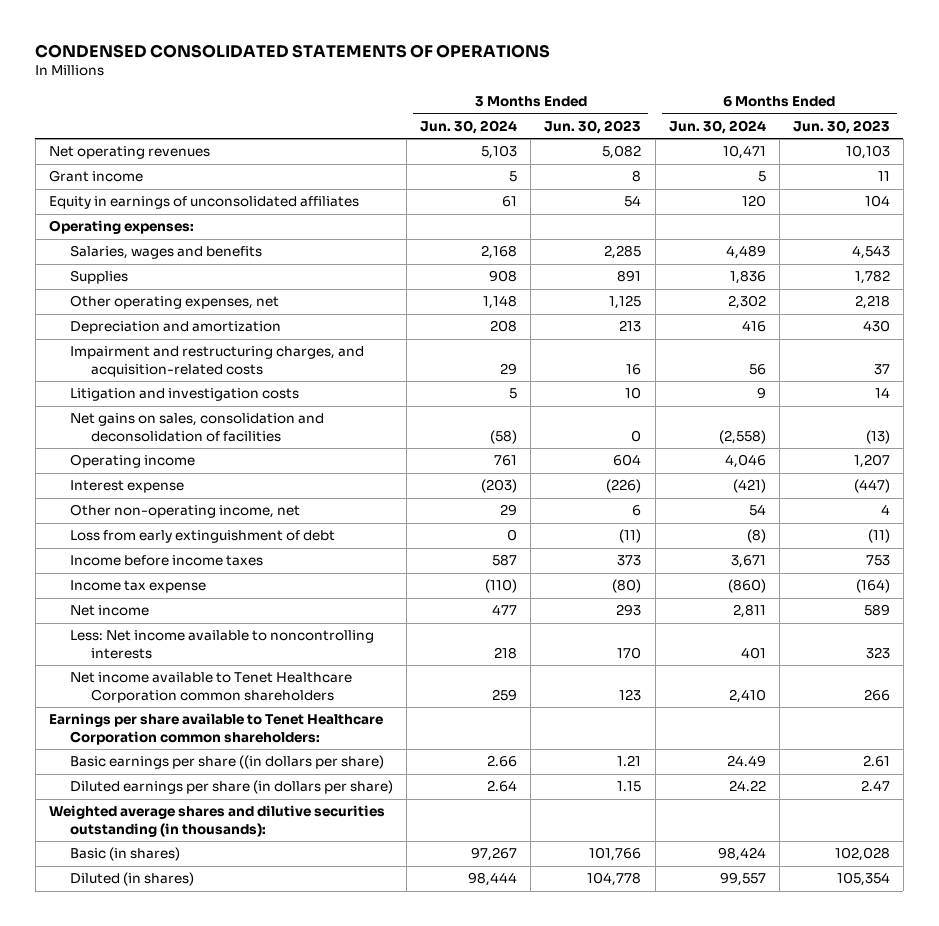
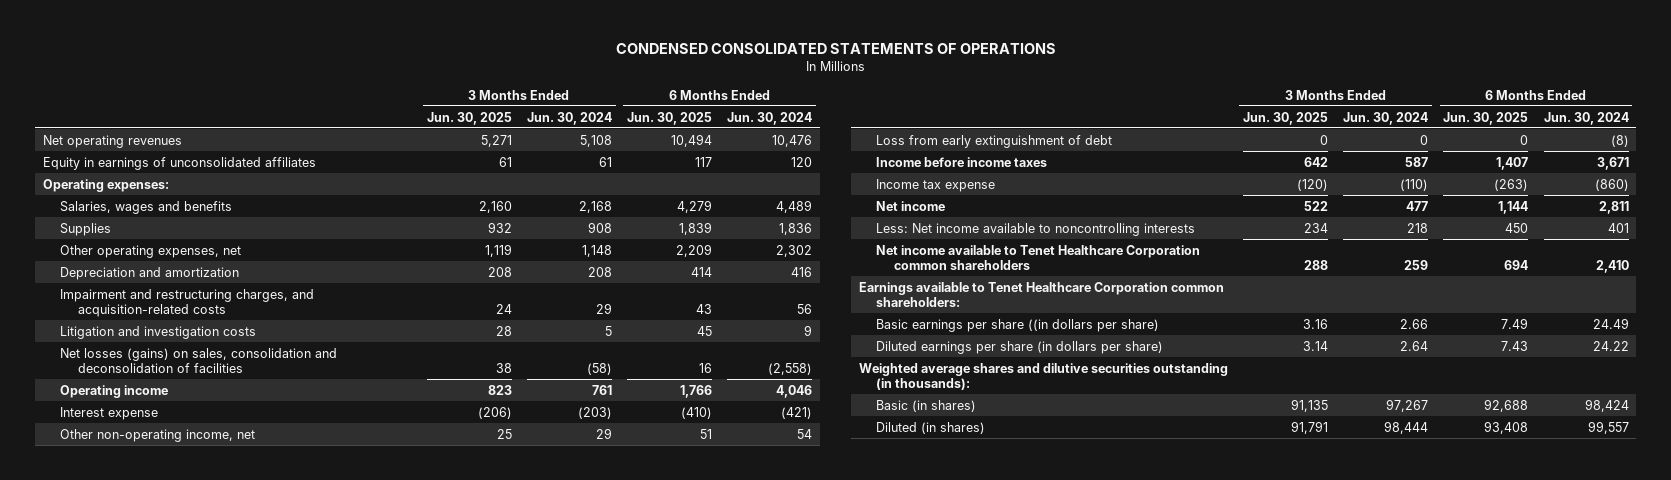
[544,119,642,134] Jun. 30, 2023 -> none
[792,119,890,134] Jun. 30, 2023 -> none
none -> [426,111,512,125] Jun. 30, 2025
none -> [627,111,713,125] Jun. 30, 2025
[48,170,143,183] Grant income -> none
[481,145,518,160] 5,103 -> [579,134,612,147] 5,108
[722,145,766,160] 10,471 -> [772,134,813,147] 10,476
[70,413,325,442] Net gains on sales, consolidation and deconsolidation of facilities -> [60,347,338,373] Net losses (gains) on sales, consolidation and deconsolidation of facilities
[48,713,383,745] Earnings per share available to Tenet Healthcare Corporation common shareholders: -> [858,281,1224,307] Earnings available to Tenet Healthcare Corporation common shareholders:

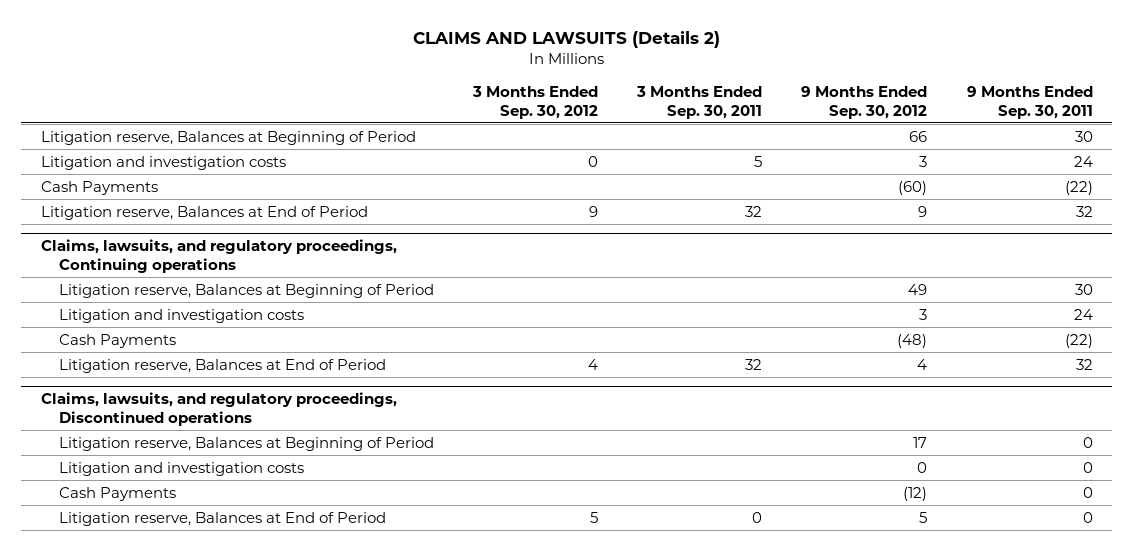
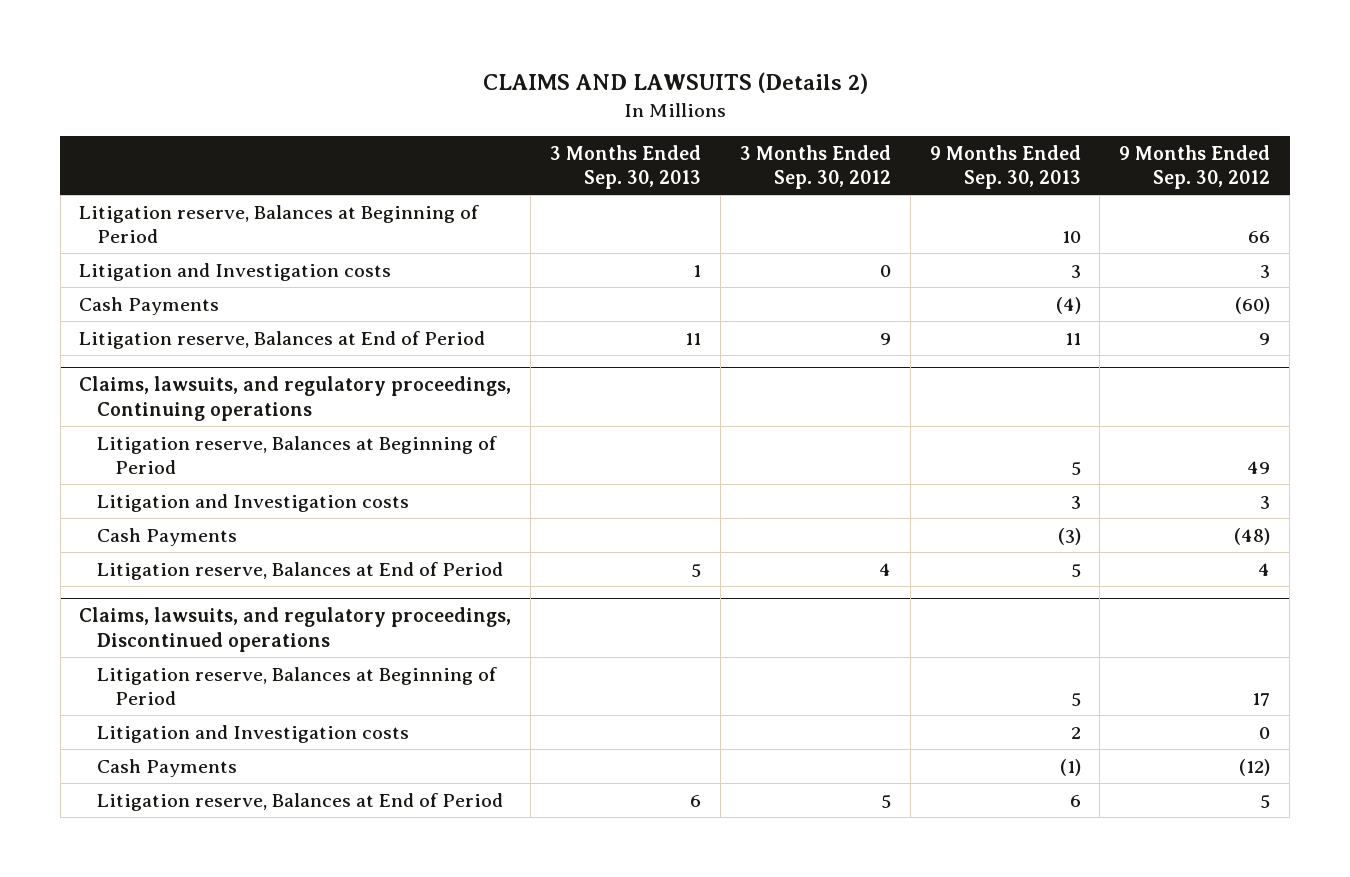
[636,85,763,119] 3 Months Ended Sep. 30, 2011 -> none
[966,85,1093,119] 9 Months Ended Sep. 30, 2011 -> none
none -> [550,144,702,190] 3 Months Ended Sep. 30, 2013
none -> [929,144,1081,190] 9 Months Ended Sep. 30, 2013
[41,155,287,170] Litigation and investigation costs -> [79,262,392,281] Litigation and Investigation costs
[58,308,304,323] Litigation and investigation costs -> [97,493,410,512] Litigation and Investigation costs
[58,461,304,476] Litigation and investigation costs -> [97,724,410,743] Litigation and Investigation costs

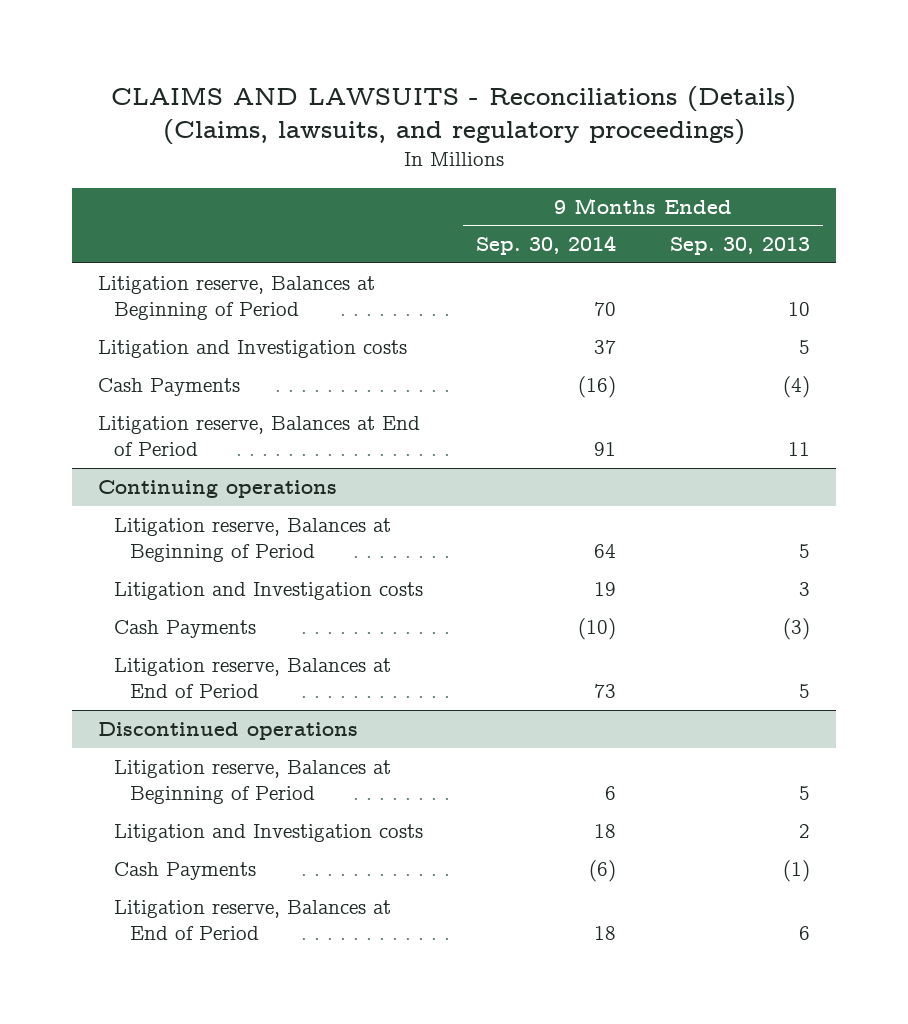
[482,72,868,95] CLAIMS AND LAWSUITS (Details 2) -> [110,85,796,145] CLAIMS AND LAWSUITS - Reconciliations (Details) (Claims, lawsuits, and regulatory proceedings)
[550,144,702,190] 3 Months Ended Sep. 30, 2013 -> none
[739,144,891,190] 3 Months Ended Sep. 30, 2012 -> none
[1119,144,1271,190] 9 Months Ended Sep. 30, 2012 -> none
none -> [476,235,617,256] Sep. 30, 2014
[1070,264,1081,278] 3 -> [798,340,810,355] 5
[79,375,512,421] Claims, lawsuits, and regulatory proceedings, Continuing operations -> none
none -> [98,480,338,499] Continuing operations
[79,606,512,652] Claims, lawsuits, and regulatory proceedings, Discontinued operations -> none
none -> [98,722,359,741] Discontinued operations

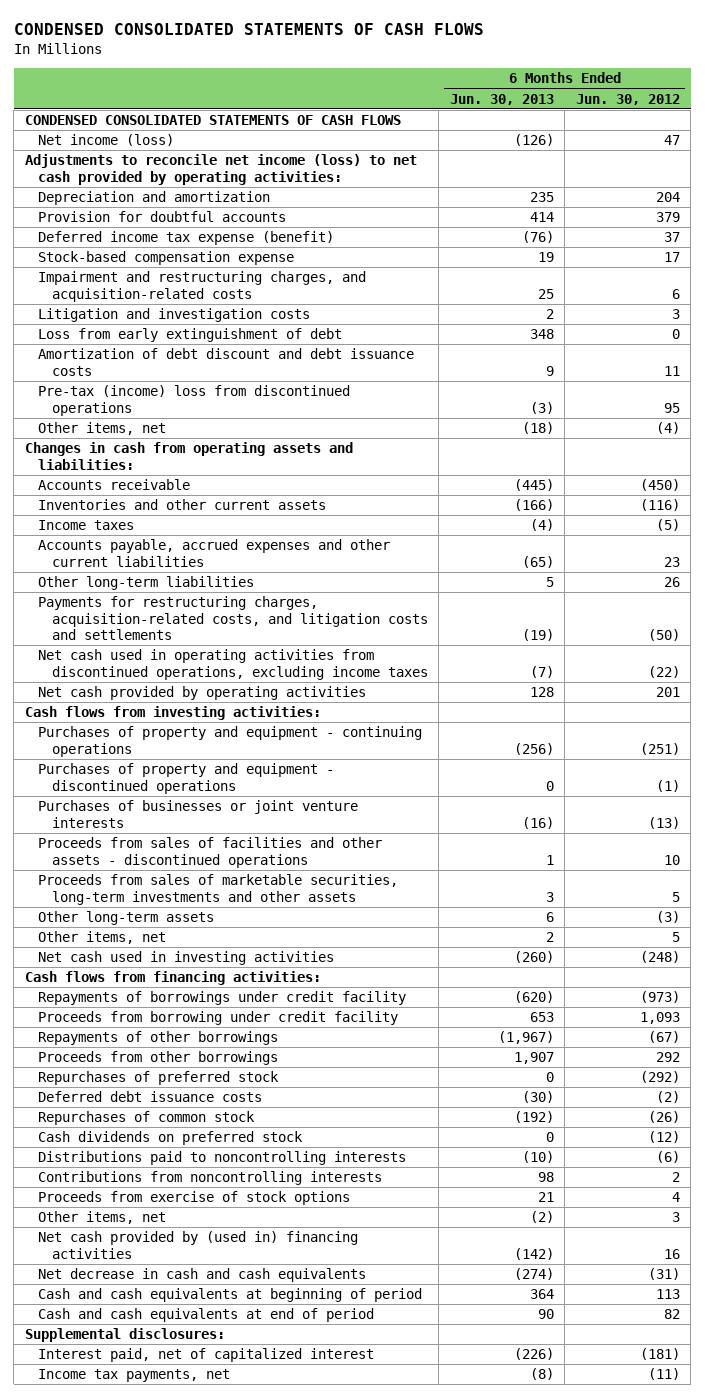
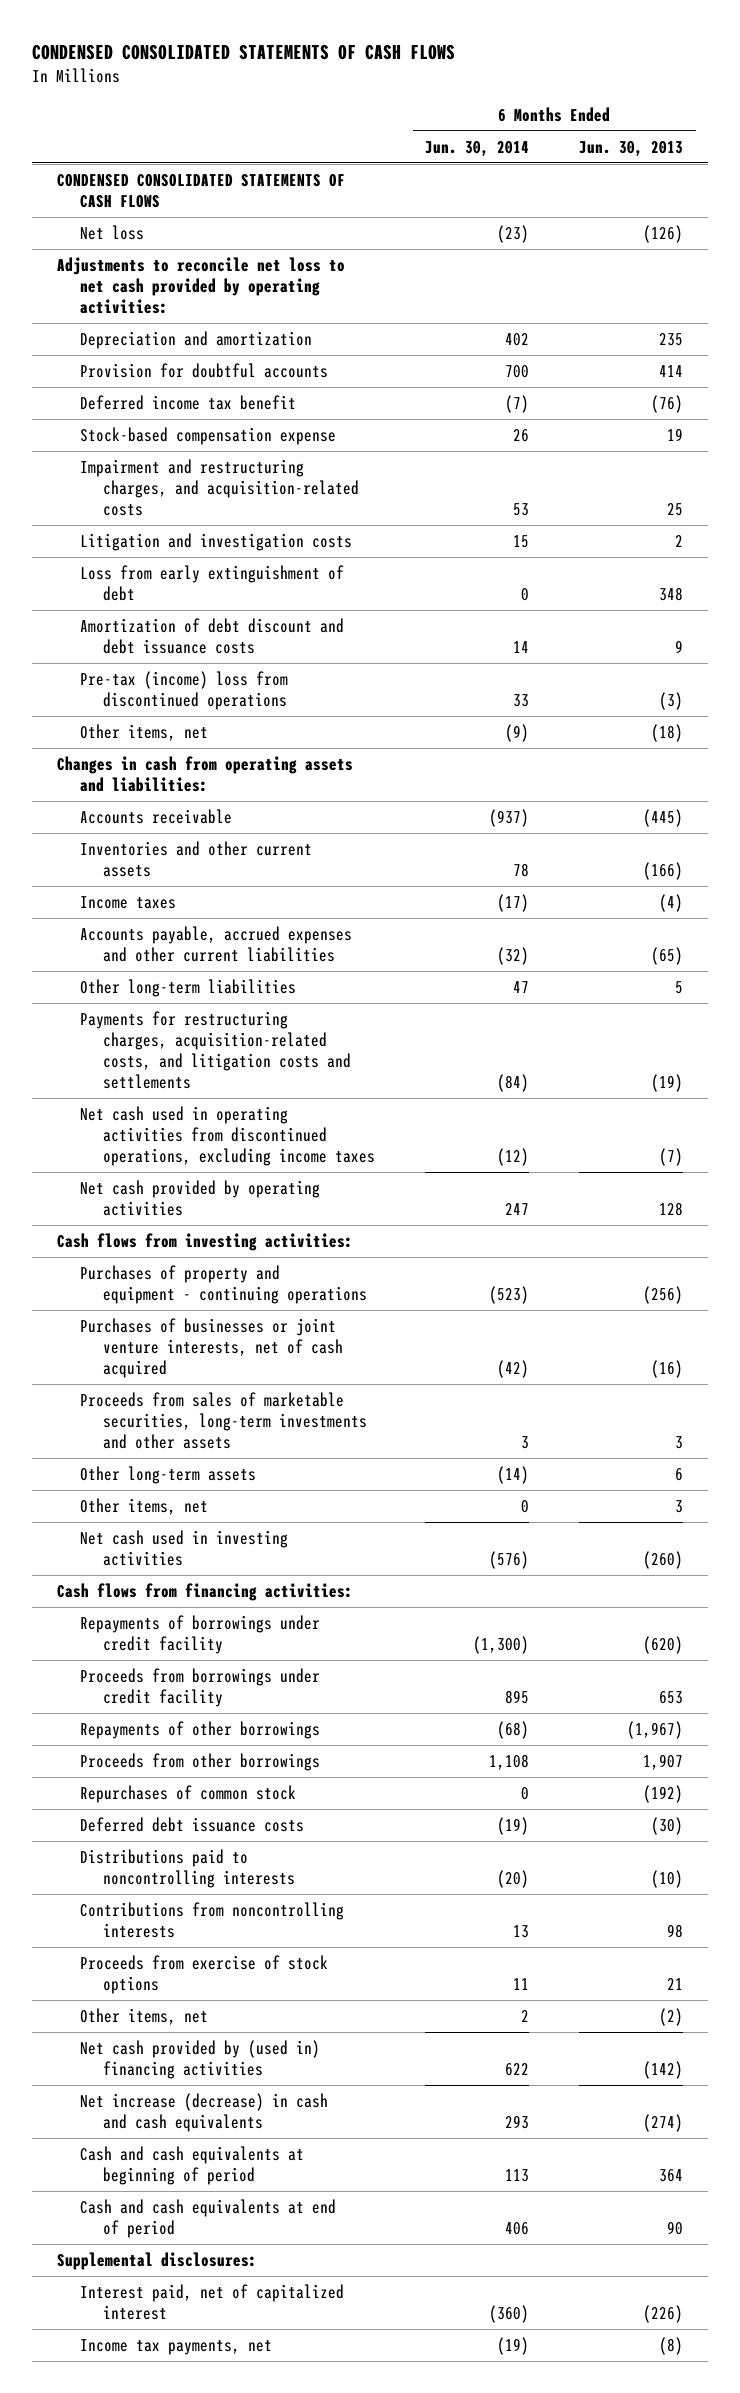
[575,93,680,105] Jun. 30, 2012 -> none
none -> [425,140,530,157] Jun. 30, 2014
[38,134,175,147] Net income (loss) -> [79,224,144,240] Net loss
[24,154,417,185] Adjustments to reconcile net income (loss) to net cash provided by operating activities: -> [56,256,345,315] Adjustments to reconcile net loss to net cash provided by operating activities:
[38,231,335,246] Deferred income tax expense (benefit) -> [79,394,296,410] Deferred income tax benefit
[38,763,335,794] Purchases of property and equipment - discontinued operations -> none
[38,837,383,868] Proceeds from sales of facilities and other assets - discontinued operations -> none
[38,800,359,828] Purchases of businesses or joint venture interests -> [79,1317,344,1379] Purchases of businesses or joint venture interests, net of cash acquired
[545,932,554,943] 2 -> [675,1499,684,1513] 3
[38,1011,399,1026] Proceeds from borrowing under credit facility -> [79,1667,320,1708] Proceeds from borrowings under credit facility
[38,1071,280,1086] Repurchases of preferred stock -> none
[38,1131,304,1146] Cash dividends on preferred stock -> none
[38,1091,263,1103] Deferred debt issuance costs -> [79,1816,304,1832] Deferred debt issuance costs
[38,1268,367,1283] Net decrease in cash and cash equivalents -> [79,2092,328,2133] Net increase (decrease) in cash and cash equivalents

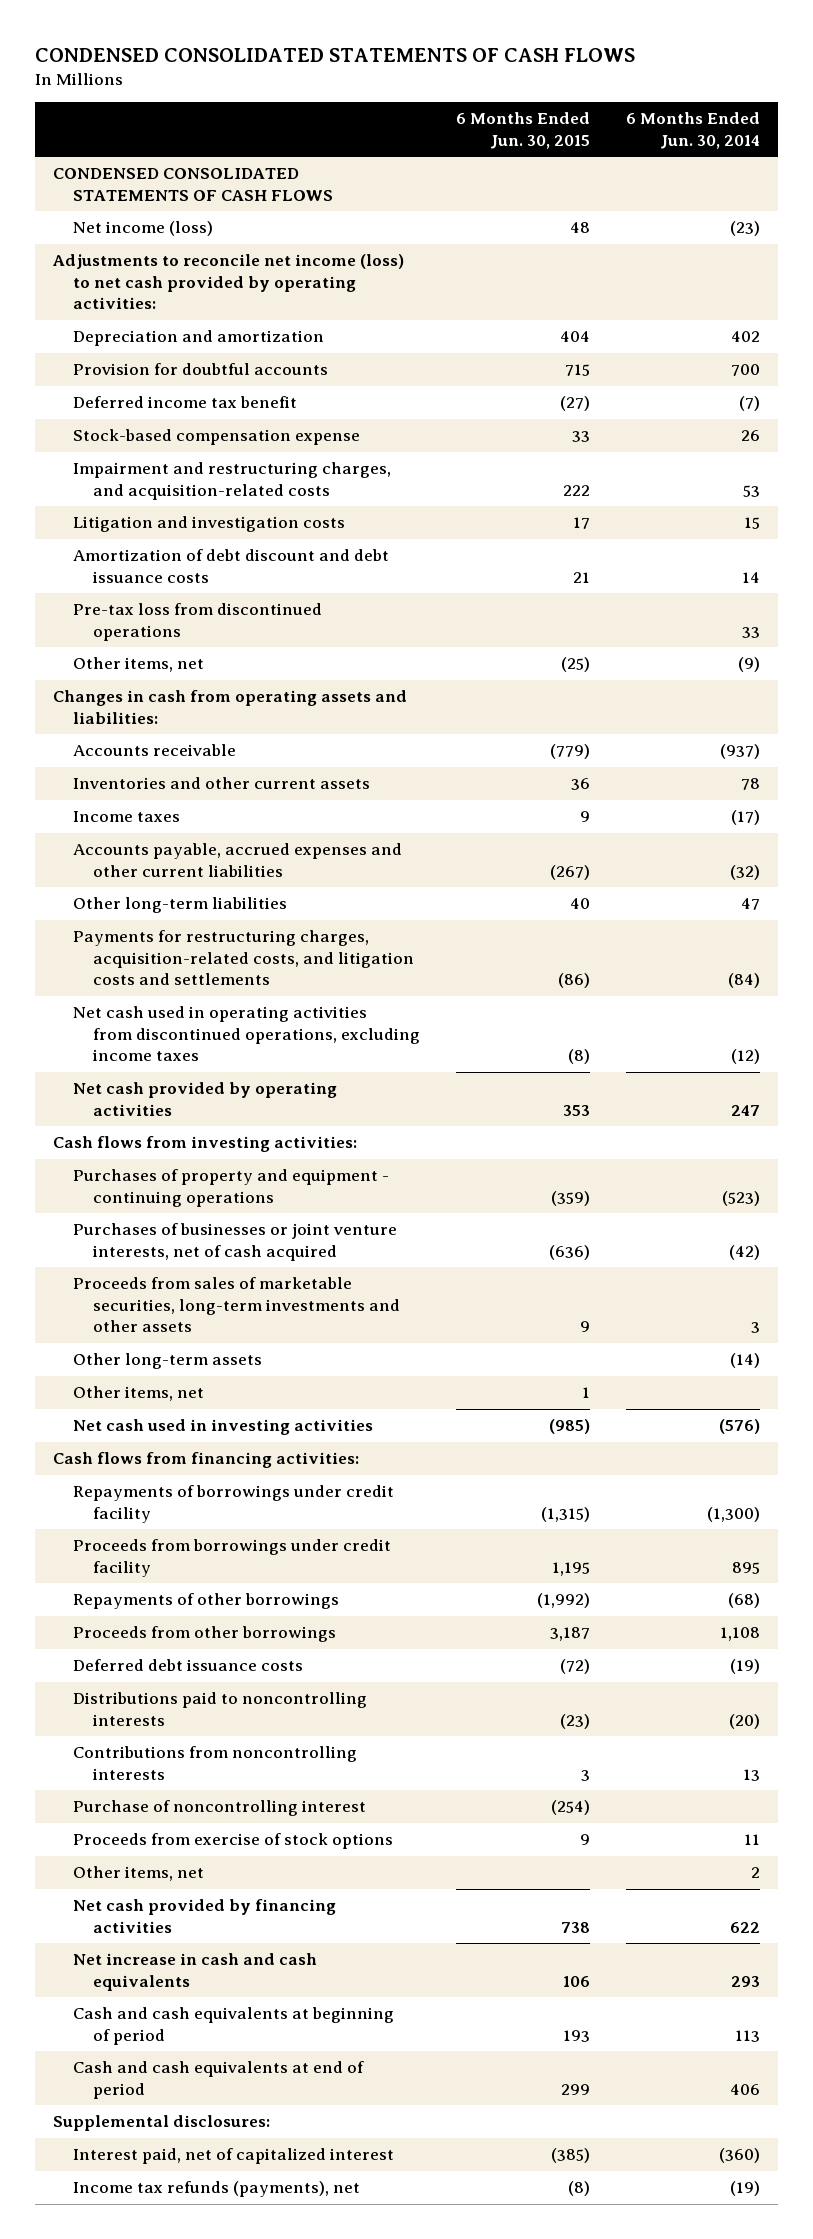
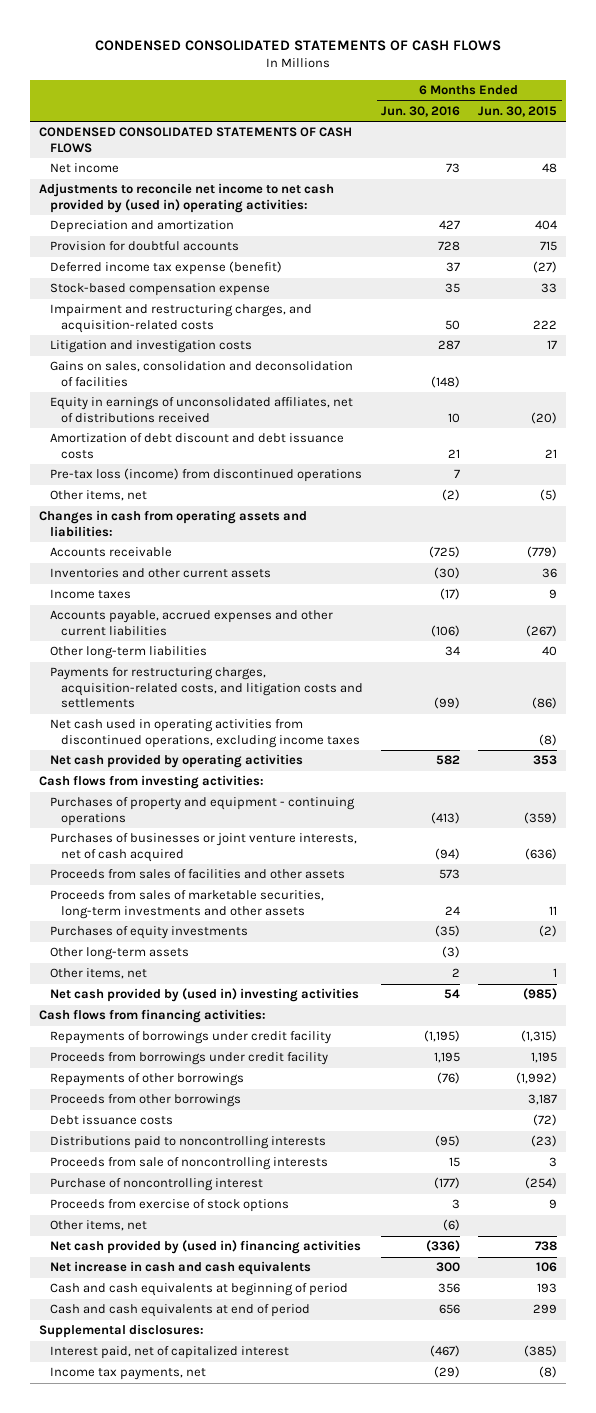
[626,112,761,149] 6 Months Ended Jun. 30, 2014 -> none
none -> [381,106,461,118] Jun. 30, 2016
[73,221,214,237] Net income (loss) -> [50,163,120,174] Net income
[51,254,404,310] Adjustments to reconcile net income (loss) to net cash provided by operating activities: -> [39,183,335,213] Adjustments to reconcile net income to net cash provided by (used in) operating activities:
[73,396,298,409] Deferred income tax benefit -> [50,261,283,276] Deferred income tax expense (benefit)
none -> [50,361,354,387] Gains on sales, consolidation and deconsolidation of facilities
none -> [50,397,354,423] Equity in earnings of unconsolidated affiliates, net of distributions received
[73,603,323,641] Pre-tax loss from discontinued operations -> [50,468,363,483] Pre-tax loss (income) from discontinued operations
[561,657,591,673] (25) -> [540,489,558,502] (5)
none -> [50,869,346,880] Proceeds from sales of facilities and other assets
[580,1321,591,1333] 9 -> [549,905,558,915] 11
none -> [50,926,249,940] Purchases of equity investments
[73,1419,374,1436] Net cash used in investing activities -> [50,988,360,1003] Net cash provided by (used in) investing activities
[73,1659,304,1672] Deferred debt issuance costs -> [50,1115,174,1126] Debt issuance costs
[73,1746,358,1780] Contributions from noncontrolling interests -> none
none -> [50,1157,329,1171] Proceeds from sale of noncontrolling interests
[73,1899,337,1933] Net cash provided by financing activities -> [50,1240,362,1255] Net cash provided by (used in) financing activities
[73,2181,361,2198] Income tax refunds (payments), net -> [50,1367,207,1381] Income tax payments, net

